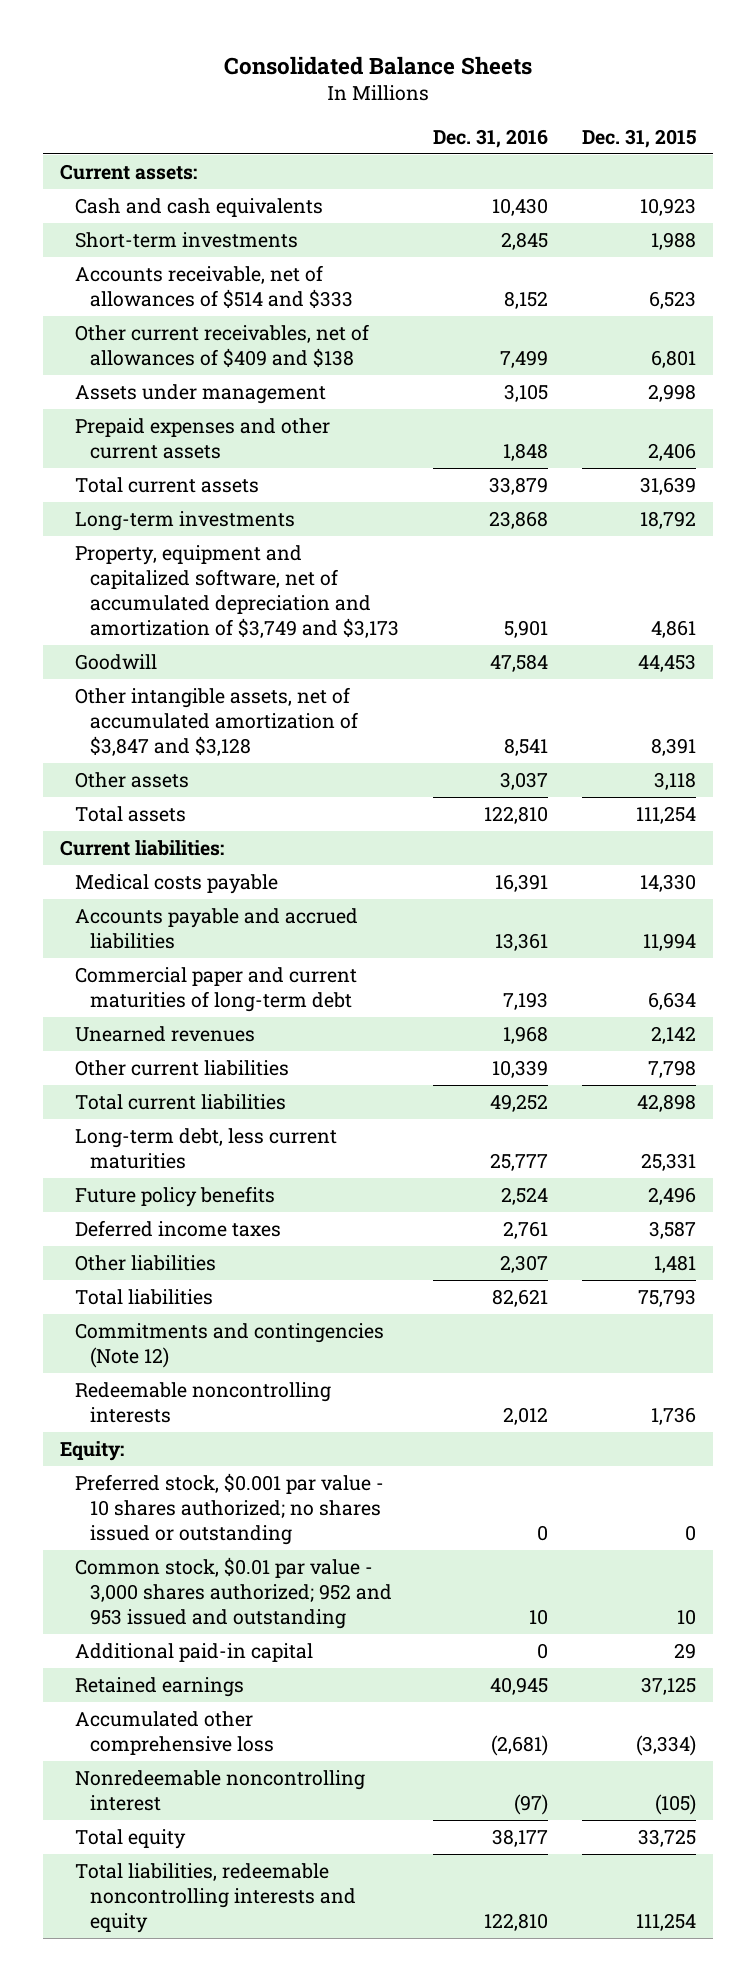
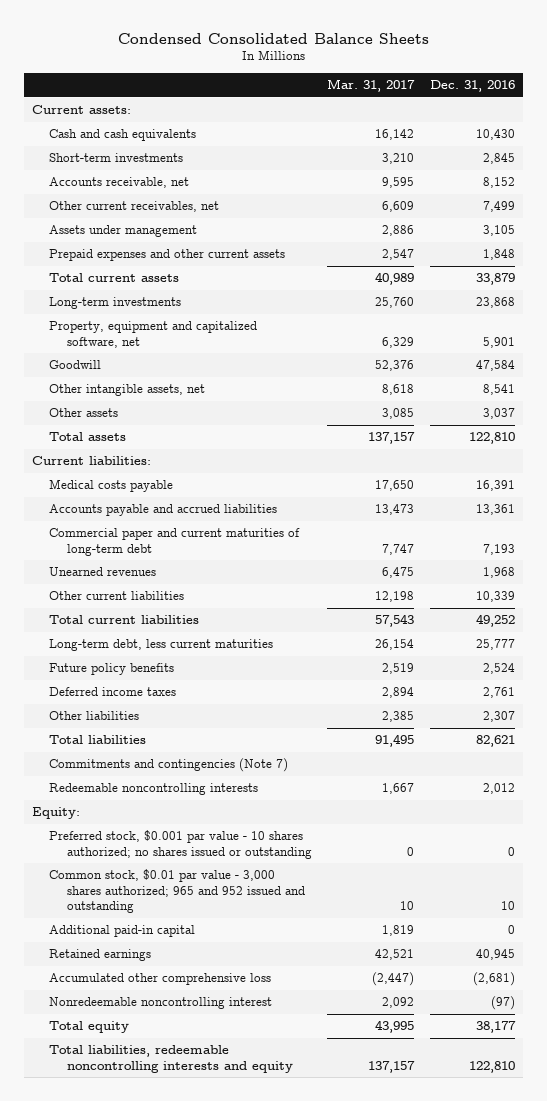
[223,55,532,75] Consolidated Balance Sheets -> [117,32,429,44] Condensed Consolidated Balance Sheets
[581,128,696,148] Dec. 31, 2015 -> none
none -> [327,78,416,92] Mar. 31, 2017
[75,265,353,309] Accounts receivable, net of allowances of $514 and $333 -> [49,177,190,189] Accounts receivable, net
[75,324,370,368] Other current receivables, net of allowances of $409 and $138 -> [49,201,220,213] Other current receivables, net
[75,545,399,638] Property, equipment and capitalized software, net of accumulated depreciation and amortization of $3,749 and $3,173 -> [49,321,258,348] Property, equipment and capitalized software, net
[75,687,358,756] Other intangible assets, net of accumulated amortization of $3,847 and $3,128 -> [49,384,206,397] Other intangible assets, net
[75,1323,385,1369] Commitments and contingencies (Note 12) -> [49,758,289,773] Commitments and contingencies (Note 7)
[75,1557,392,1629] Common stock, $0.01 par value - 3,000 shares authorized; 952 and 953 issued and outstanding -> [49,869,305,914] Common stock, $0.01 par value - 3,000 shares authorized; 965 and 952 issued and outstanding

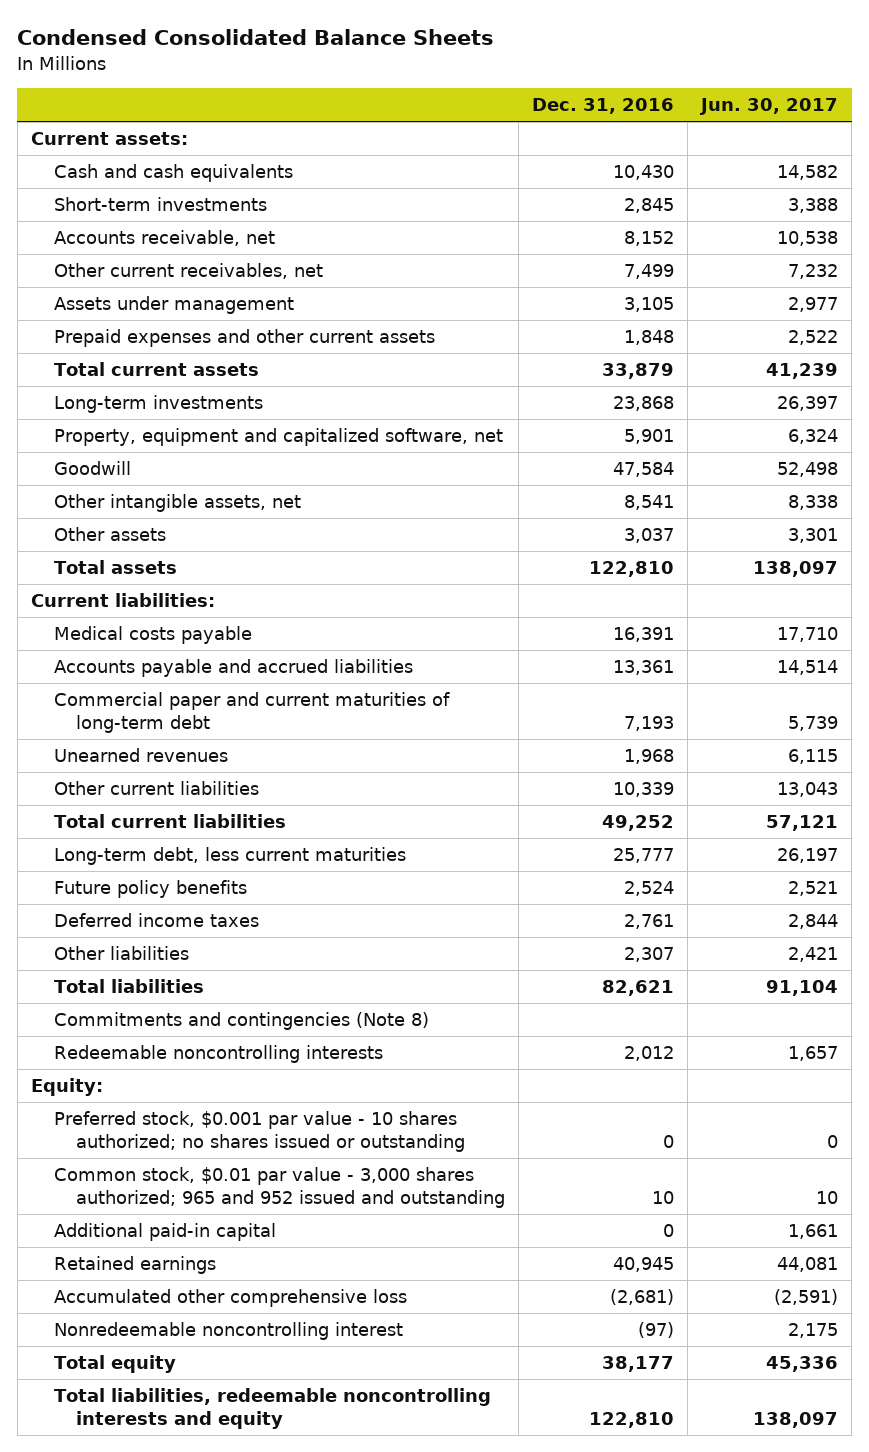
[327,78,416,92] Mar. 31, 2017 -> none
none -> [699,98,839,116] Jun. 30, 2017
[49,758,289,773] Commitments and contingencies (Note 7) -> [53,1012,429,1031] Commitments and contingencies (Note 8)

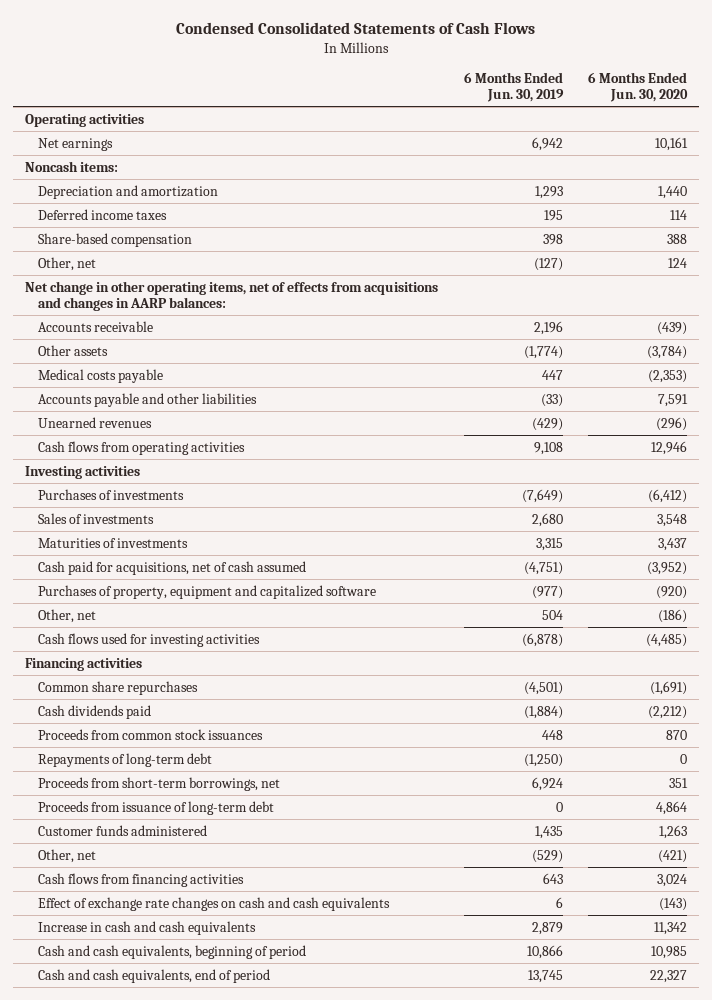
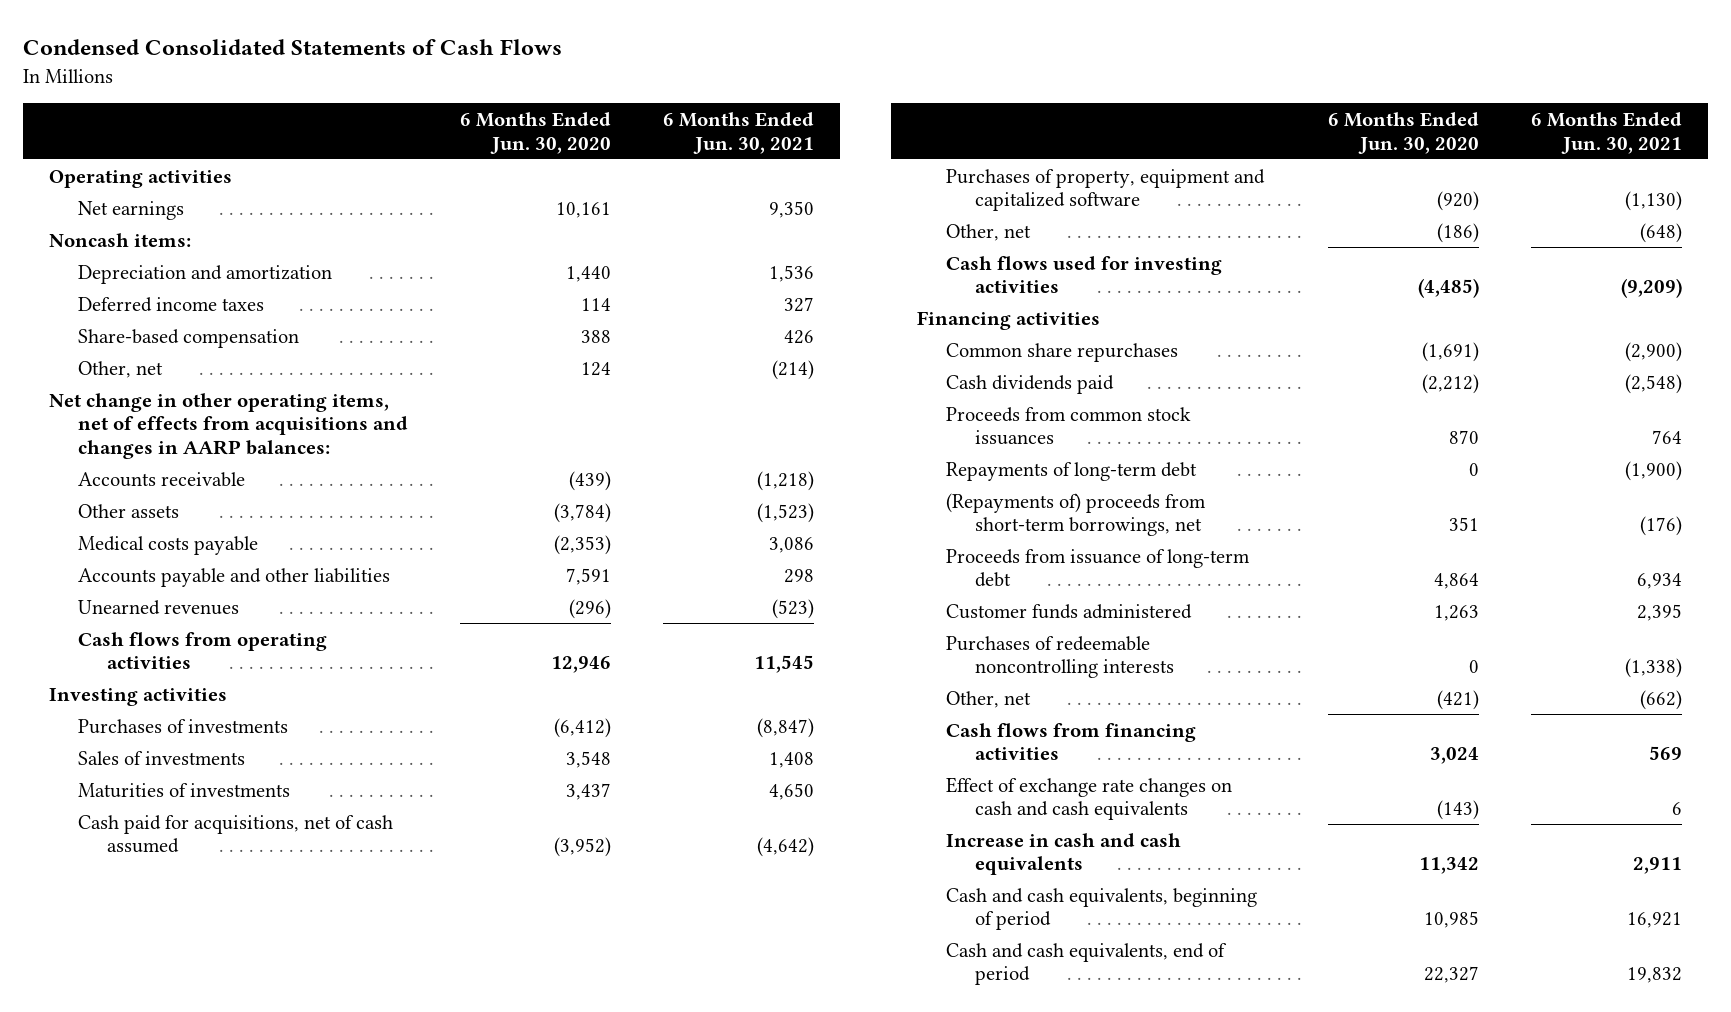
[463,71,564,103] 6 Months Ended Jun. 30, 2019 -> none
none -> [662,111,814,154] 6 Months Ended Jun. 30, 2021
[37,776,280,791] Proceeds from short-term borrowings, net -> [945,492,1206,537] (Repayments of) proceeds from short-term borrowings, net
none -> [945,635,1174,679] Purchases of redeemable noncontrolling interests

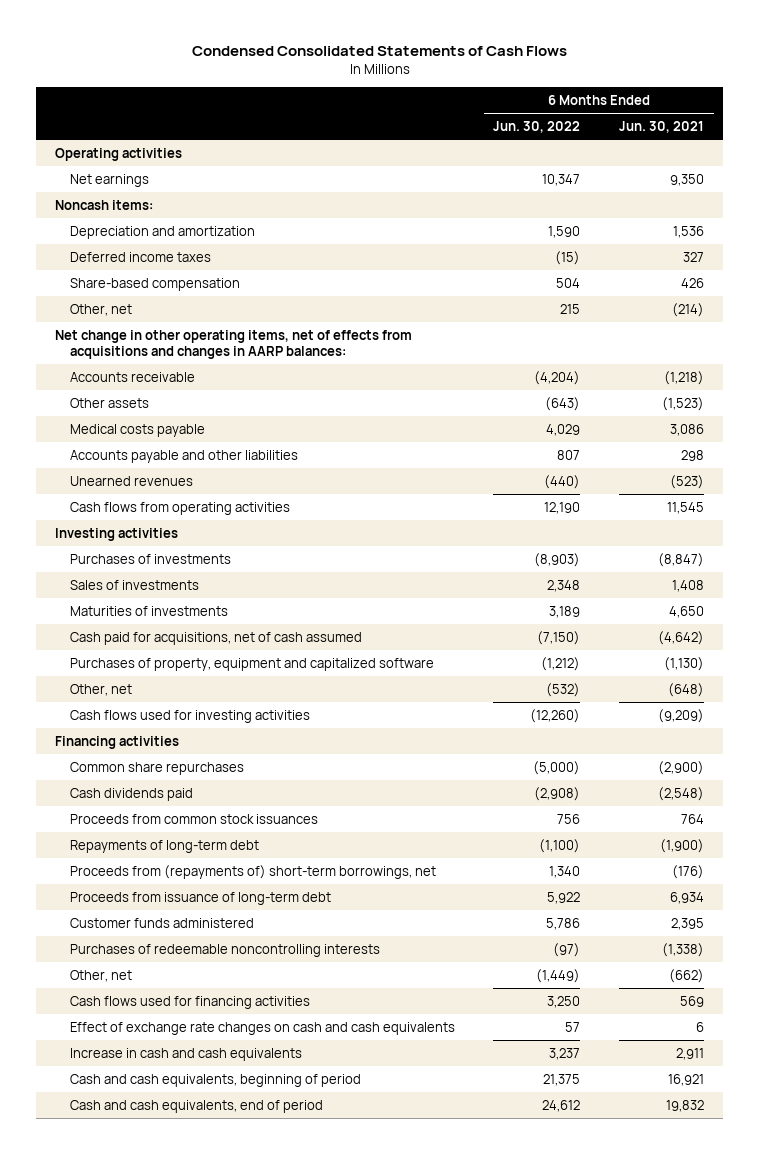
[459,111,611,154] 6 Months Ended Jun. 30, 2020 -> none
none -> [493,120,581,133] Jun. 30, 2022
[945,492,1206,537] (Repayments of) proceeds from short-term borrowings, net -> [69,864,436,879] Proceeds from (repayments of) short-term borrowings, net
[945,722,1196,761] Cash flows from financing activities -> [69,995,310,1009] Cash flows used for financing activities

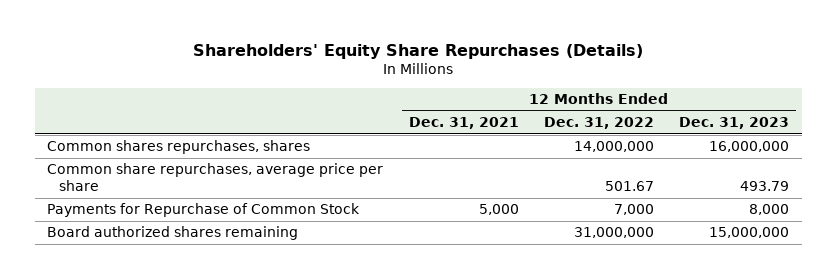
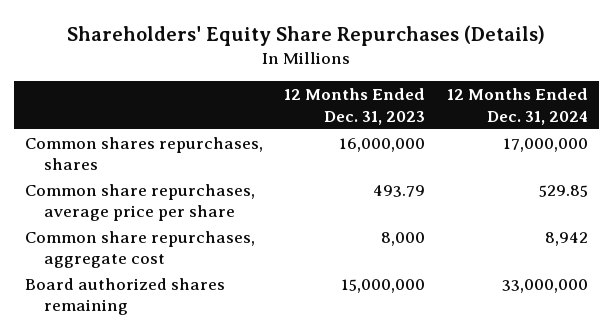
[408,117,519,130] Dec. 31, 2021 -> none
[544,117,655,130] Dec. 31, 2022 -> none
none -> [446,88,588,125] 12 Months Ended Dec. 31, 2024
[47,203,361,218] Payments for Repurchase of Common Stock -> none
none -> [24,230,255,269] Common share repurchases, aggregate cost

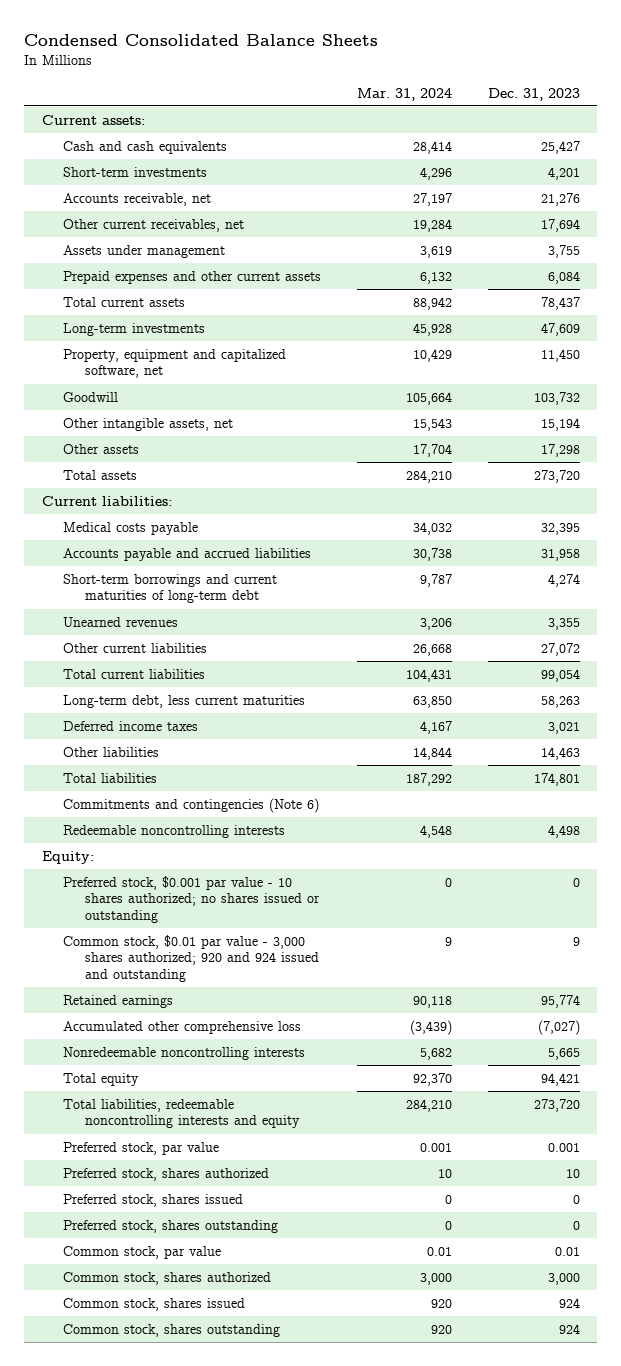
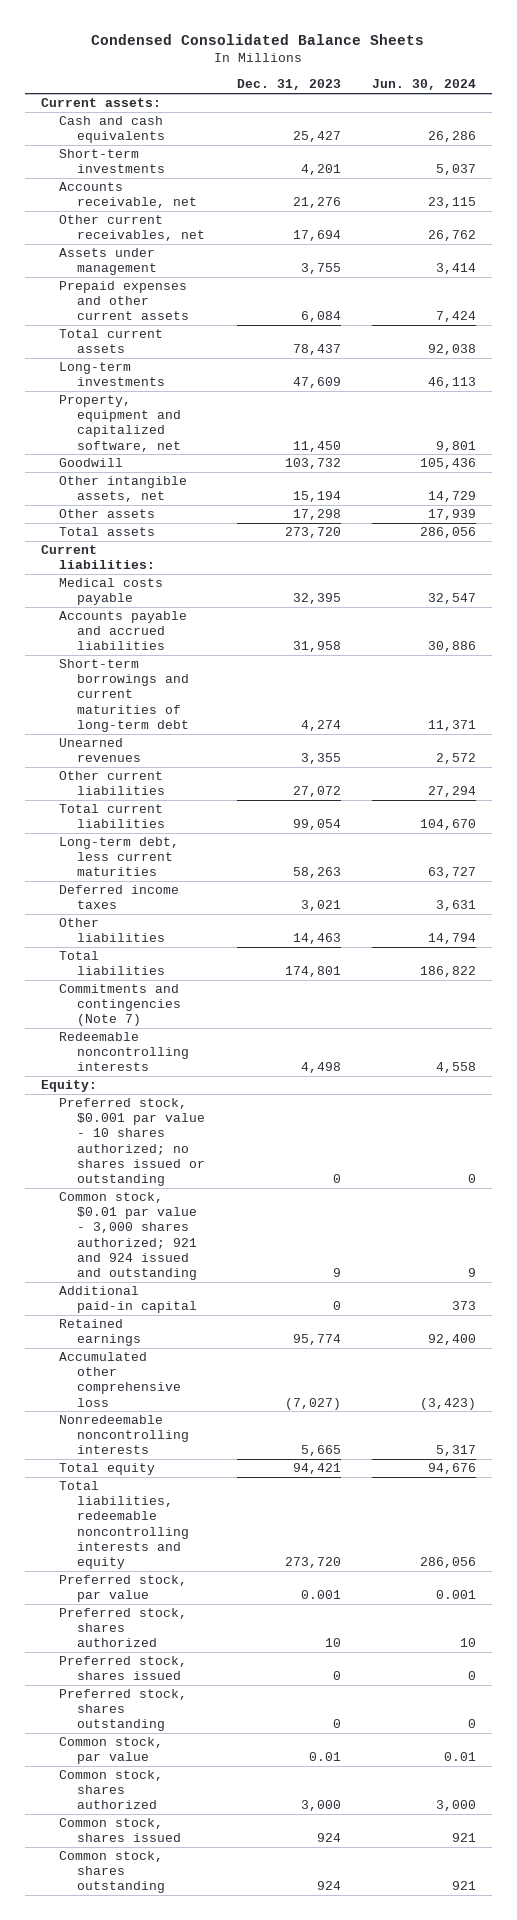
[357,87,453,101] Mar. 31, 2024 -> none
none -> [371,79,476,91] Jun. 30, 2024
[63,797,320,813] Commitments and contingencies (Note 6) -> [58,984,182,1027] Commitments and contingencies (Note 7)
[63,934,320,982] Common stock, $0.01 par value - 3,000 shares authorized; 920 and 924 issued and outstanding -> [58,1192,198,1280] Common stock, $0.01 par value - 3,000 shares authorized; 921 and 924 issued and outstanding
none -> [58,1286,198,1314] Additional paid-in capital

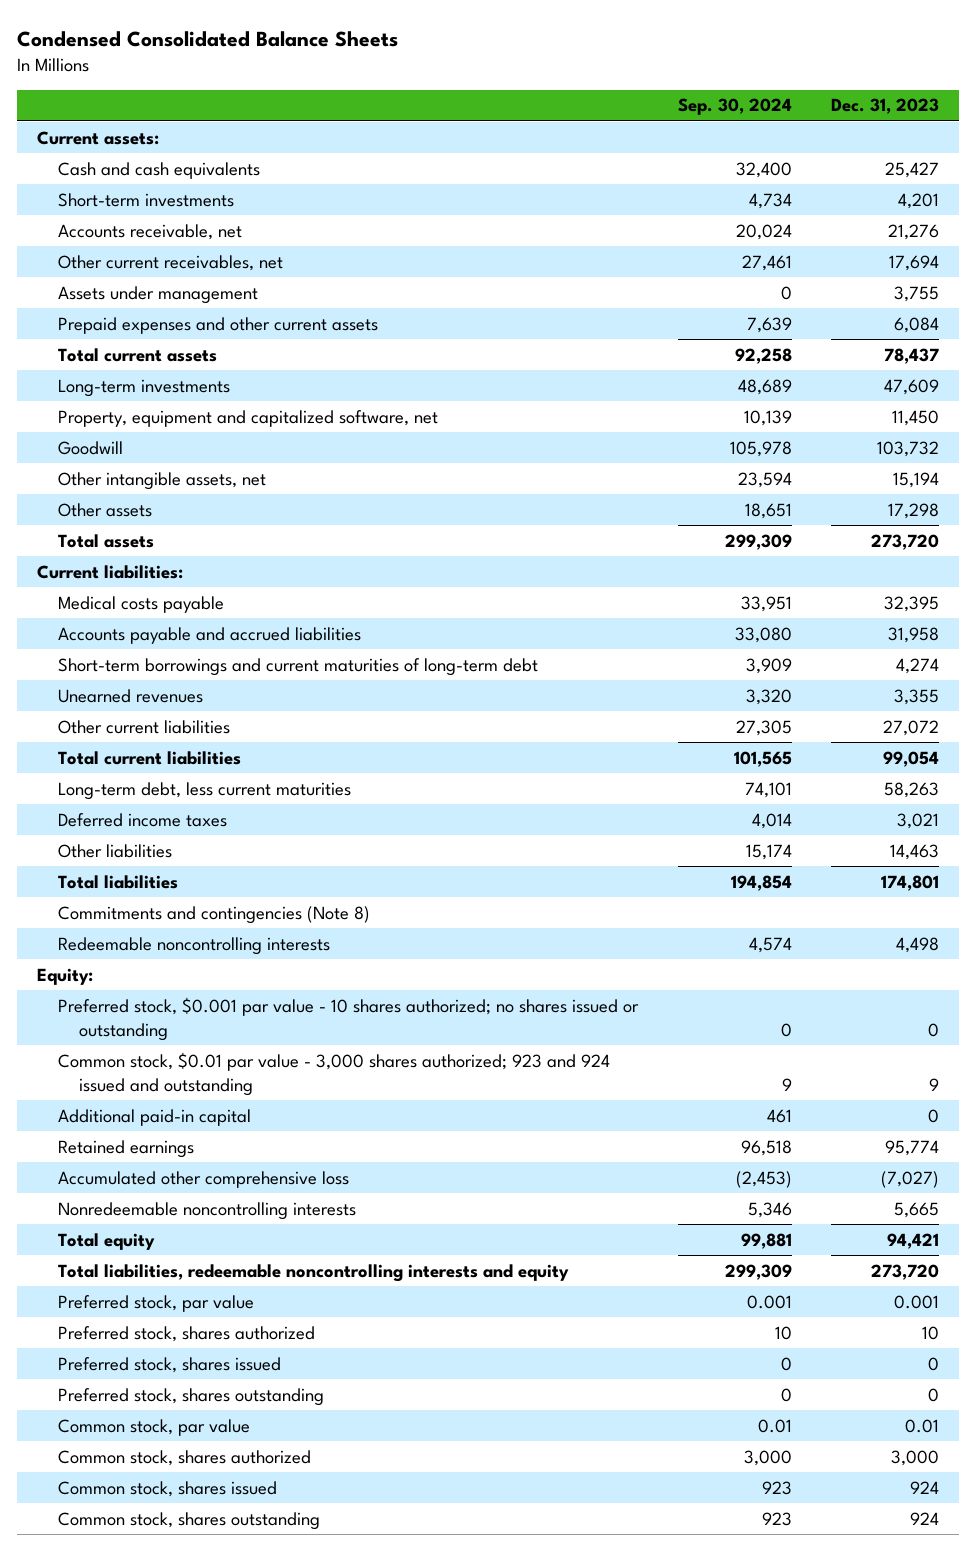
[371,79,476,91] Jun. 30, 2024 -> none
none -> [677,98,792,116] Sep. 30, 2024
[58,984,182,1027] Commitments and contingencies (Note 7) -> [58,905,371,924] Commitments and contingencies (Note 8)
[58,1192,198,1280] Common stock, $0.01 par value - 3,000 shares authorized; 921 and 924 issued and outstanding -> [58,1051,611,1096] Common stock, $0.01 par value - 3,000 shares authorized; 923 and 924 issued and outstanding

